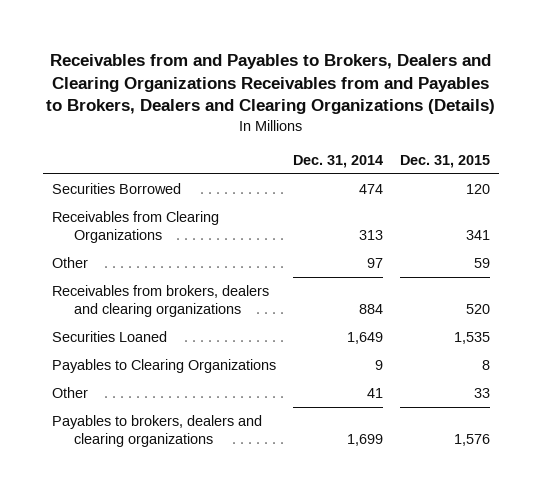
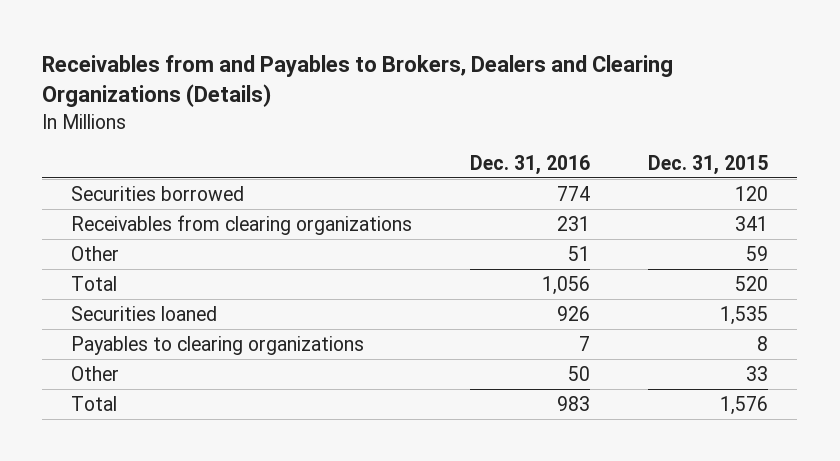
[45,53,495,115] Receivables from and Payables to Brokers, Dealers and Clearing Organizations Receivables from and Payables to Brokers, Dealers and Clearing Organizations (Details) -> [42,55,674,108] Receivables from and Payables to Brokers, Dealers and Clearing Organizations (Details)
[292,155,383,169] Dec. 31, 2014 -> none
none -> [470,154,591,175] Dec. 31, 2016
[51,182,181,194] Securities Borrowed -> [71,185,245,201] Securities borrowed
[51,210,219,244] Receivables from Clearing Organizations -> [71,214,413,235] Receivables from clearing organizations
[51,284,269,318] Receivables from brokers, dealers and clearing organizations -> [71,275,118,291] Total
[51,330,167,342] Securities Loaned -> [71,305,218,321] Securities loaned
[51,358,276,373] Payables to Clearing Organizations -> [71,335,365,355] Payables to clearing organizations
[51,414,262,448] Payables to brokers, dealers and clearing organizations -> [71,395,118,411] Total

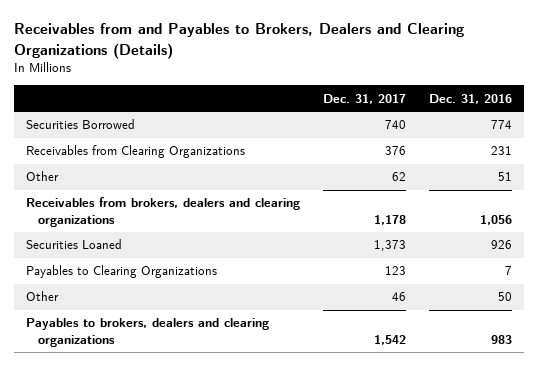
[648,154,769,175] Dec. 31, 2015 -> none
none -> [322,93,406,104] Dec. 31, 2017
[71,185,245,201] Securities borrowed -> [25,119,135,130] Securities Borrowed
[71,214,413,235] Receivables from clearing organizations -> [25,145,245,159] Receivables from Clearing Organizations
[71,275,118,291] Total -> [25,197,300,227] Receivables from brokers, dealers and clearing organizations
[71,305,218,321] Securities loaned -> [25,239,122,250] Securities Loaned
[71,335,365,355] Payables to clearing organizations -> [25,265,217,279] Payables to Clearing Organizations
[71,395,118,411] Total -> [25,318,269,347] Payables to brokers, dealers and clearing organizations

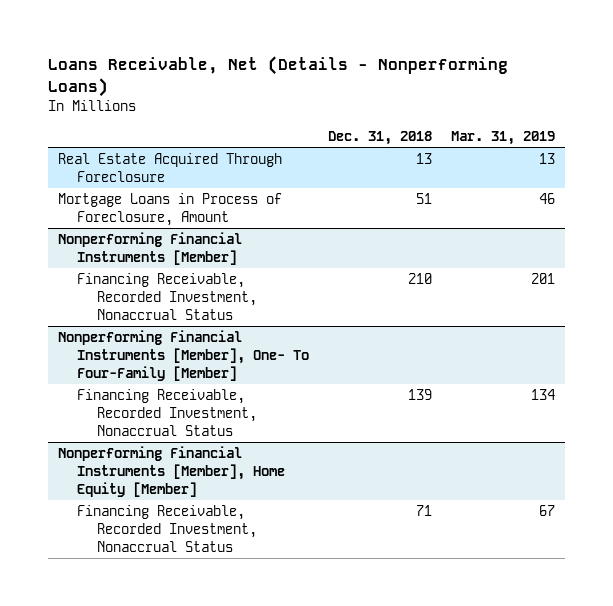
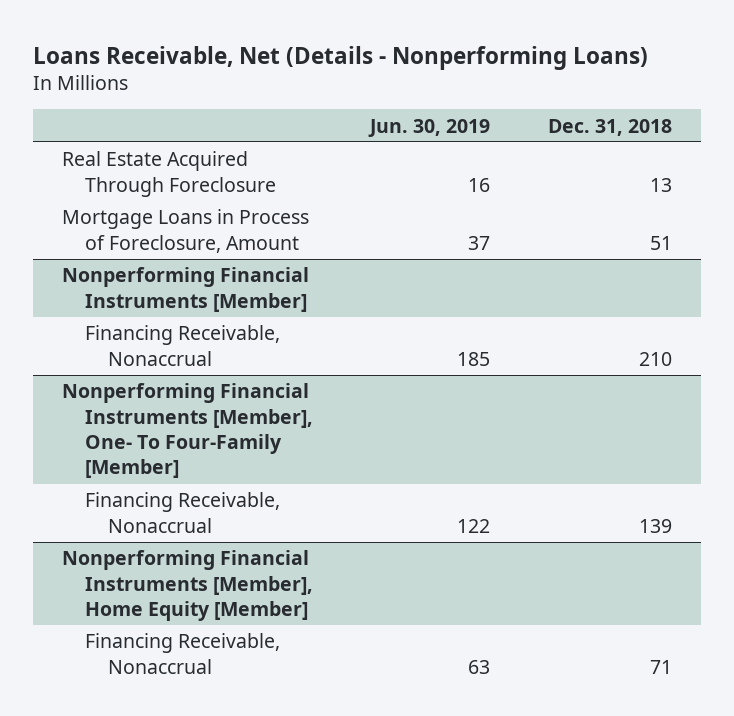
[451,131,556,146] Mar. 31, 2019 -> none
none -> [368,118,491,137] Jun. 30, 2019
[77,273,257,321] Financing Receivable, Recorded Investment, Nonaccrual Status -> [84,325,280,366] Financing Receivable, Nonaccrual
[77,389,257,437] Financing Receivable, Recorded Investment, Nonaccrual Status -> [84,492,280,533] Financing Receivable, Nonaccrual
[77,505,257,553] Financing Receivable, Recorded Investment, Nonaccrual Status -> [84,633,280,674] Financing Receivable, Nonaccrual

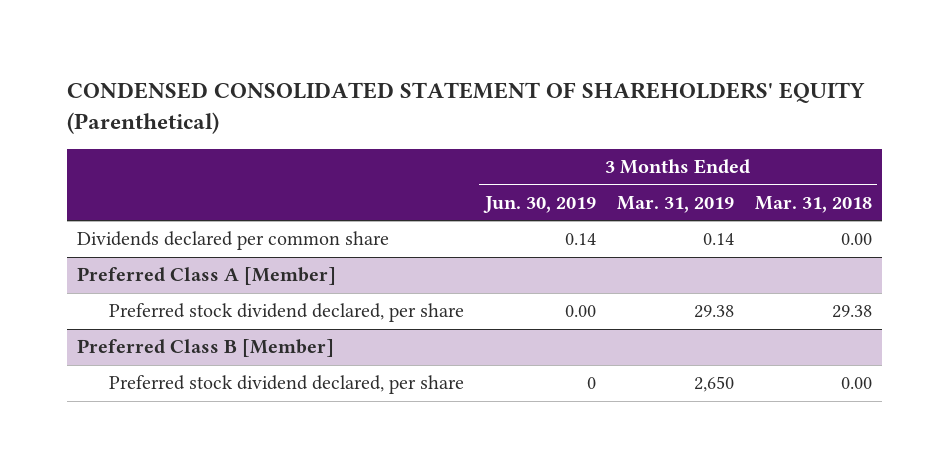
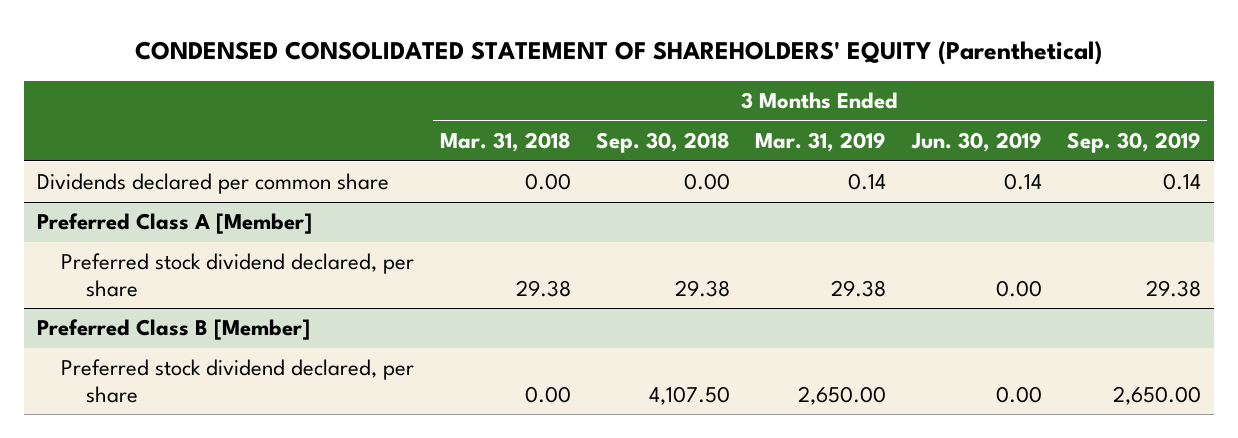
none -> [595,132,730,154] Sep. 30, 2018
none -> [1066,132,1201,154] Sep. 30, 2019
[586,377,596,390] 0 -> [995,385,1042,403] 0.00
[693,376,734,393] 2,650 -> [798,385,887,405] 2,650.00

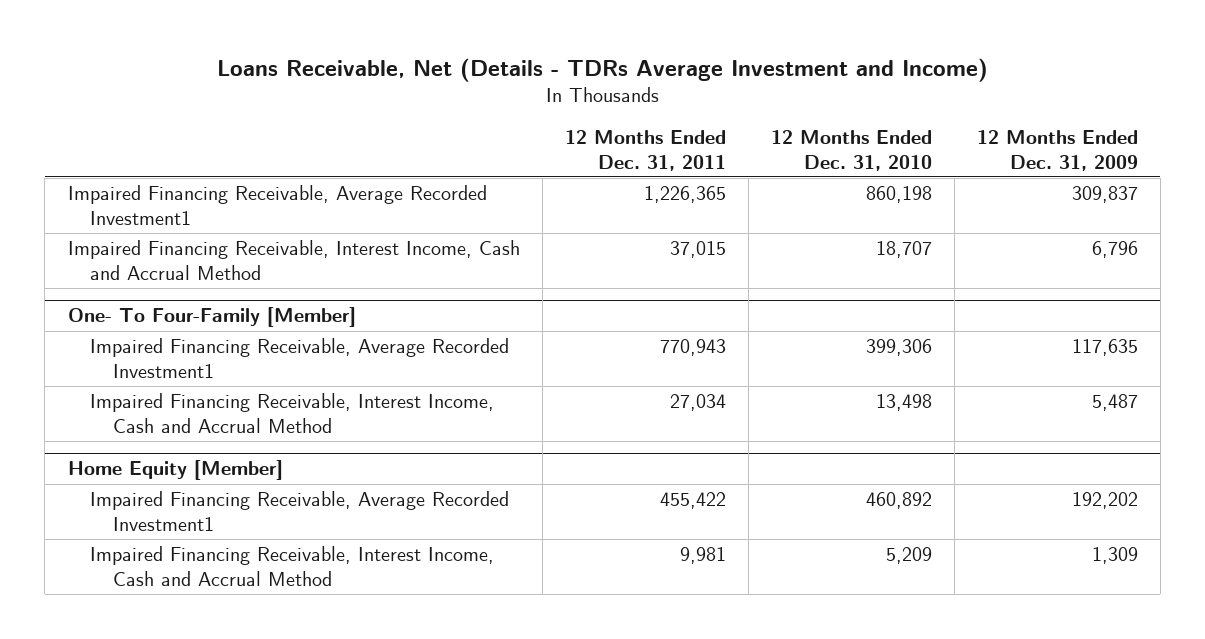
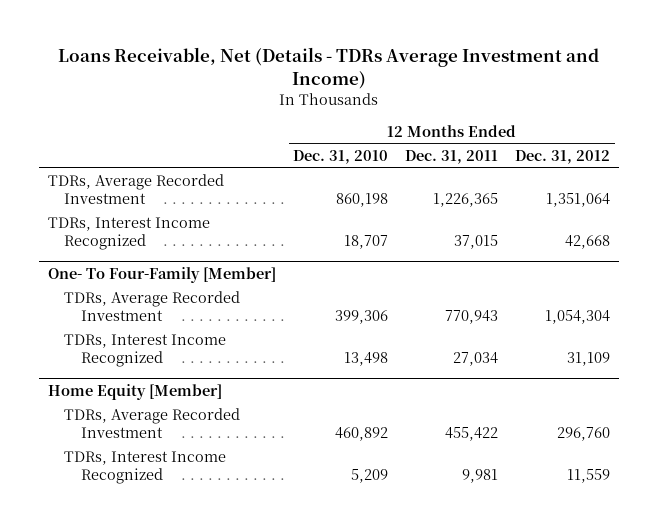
[976,129,1138,171] 12 Months Ended Dec. 31, 2009 -> none
none -> [515,150,611,165] Dec. 31, 2012
[67,184,487,225] Impaired Financing Receivable, Average Recorded Investment1 -> [47,174,224,205] TDRs, Average Recorded Investment
[67,239,520,280] Impaired Financing Receivable, Interest Income, Cash and Accrual Method -> [47,217,210,251] TDRs, Interest Income Recognized
[90,337,510,378] Impaired Financing Receivable, Average Recorded Investment1 -> [64,291,241,322] TDRs, Average Recorded Investment
[90,392,495,433] Impaired Financing Receivable, Interest Income, Cash and Accrual Method -> [64,334,227,368] TDRs, Interest Income Recognized
[90,490,510,531] Impaired Financing Receivable, Average Recorded Investment1 -> [64,408,241,439] TDRs, Average Recorded Investment
[90,545,495,586] Impaired Financing Receivable, Interest Income, Cash and Accrual Method -> [64,451,227,485] TDRs, Interest Income Recognized

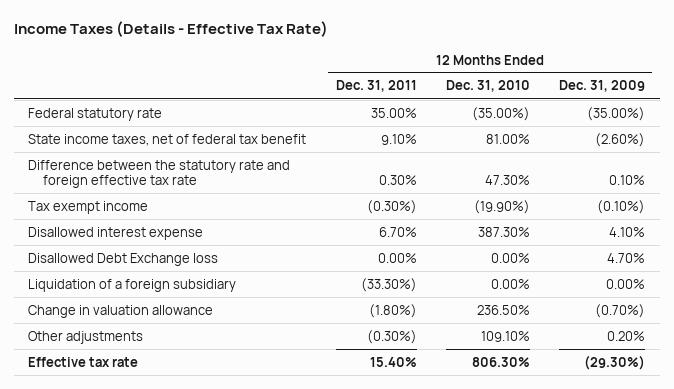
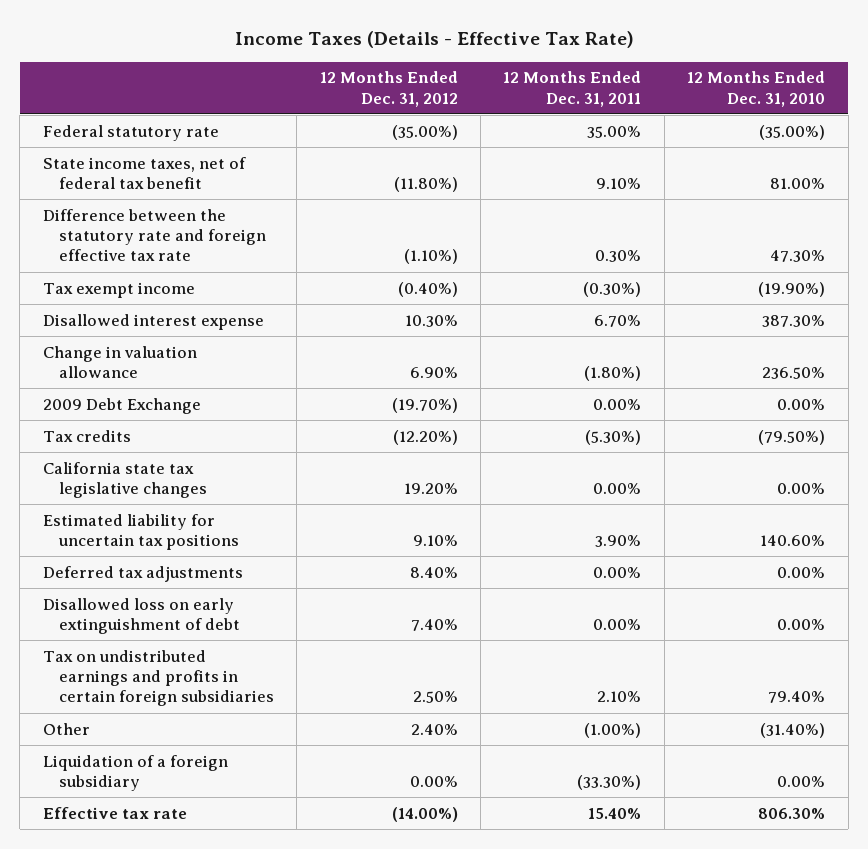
[559,80,646,93] Dec. 31, 2009 -> none
none -> [319,71,458,107] 12 Months Ended Dec. 31, 2012
[28,252,219,266] Disallowed Debt Exchange loss -> none
none -> [42,397,201,414] 2009 Debt Exchange
none -> [42,429,131,442] Tax credits
none -> [42,461,208,499] California state tax legislative changes
none -> [42,513,240,551] Estimated liability for uncertain tax positions
none -> [42,565,243,582] Deferred tax adjustments
none -> [42,597,241,635] Disallowed loss on early extinguishment of debt
none -> [42,649,275,707] Tax on undistributed earnings and profits in certain foreign subsidiaries
[28,330,144,344] Other adjustments -> [42,722,90,735] Other
[366,329,417,344] (0.30%) -> [584,722,642,738] (1.00%)
[480,330,530,342] 109.10% -> [760,722,826,738] (31.40%)
[28,278,237,292] Liquidation of a foreign subsidiary -> [42,754,228,792] Liquidation of a foreign subsidiary

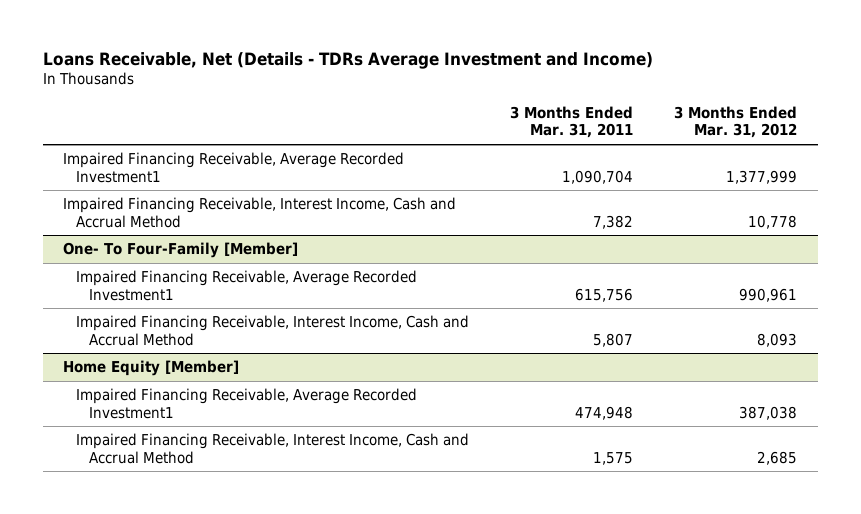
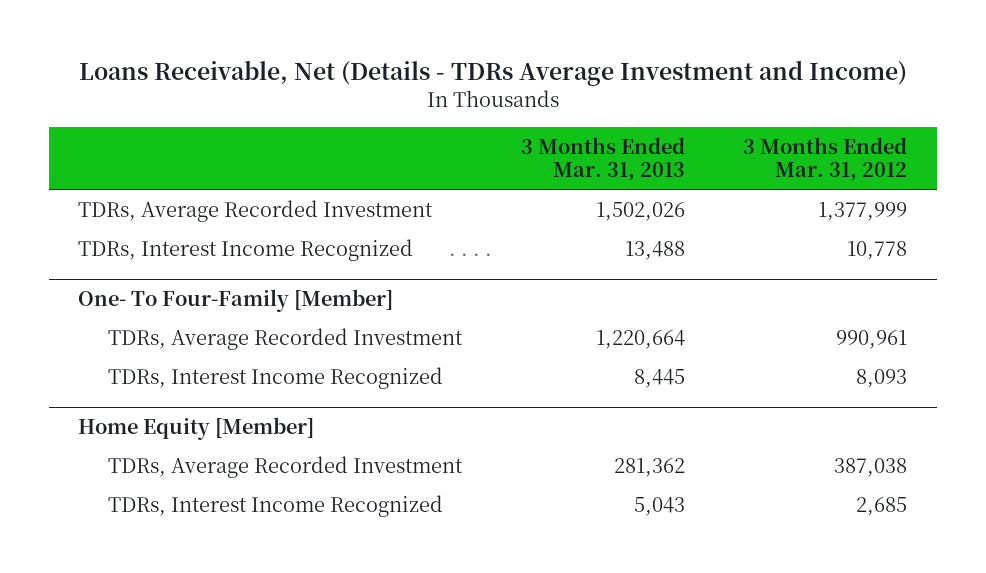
[510,105,634,139] 3 Months Ended Mar. 31, 2011 -> none
none -> [520,137,685,182] 3 Months Ended Mar. 31, 2013
[63,152,405,183] Impaired Financing Receivable, Average Recorded Investment1 -> [78,199,434,222] TDRs, Average Recorded Investment
[63,197,457,228] Impaired Financing Receivable, Interest Income, Cash and Accrual Method -> [78,238,414,261] TDRs, Interest Income Recognized
[75,270,417,301] Impaired Financing Receivable, Average Recorded Investment1 -> [108,327,464,350] TDRs, Average Recorded Investment
[75,315,469,346] Impaired Financing Receivable, Interest Income, Cash and Accrual Method -> [108,366,444,389] TDRs, Interest Income Recognized
[75,388,417,419] Impaired Financing Receivable, Average Recorded Investment1 -> [108,455,464,478] TDRs, Average Recorded Investment
[75,433,469,464] Impaired Financing Receivable, Interest Income, Cash and Accrual Method -> [108,494,444,517] TDRs, Interest Income Recognized

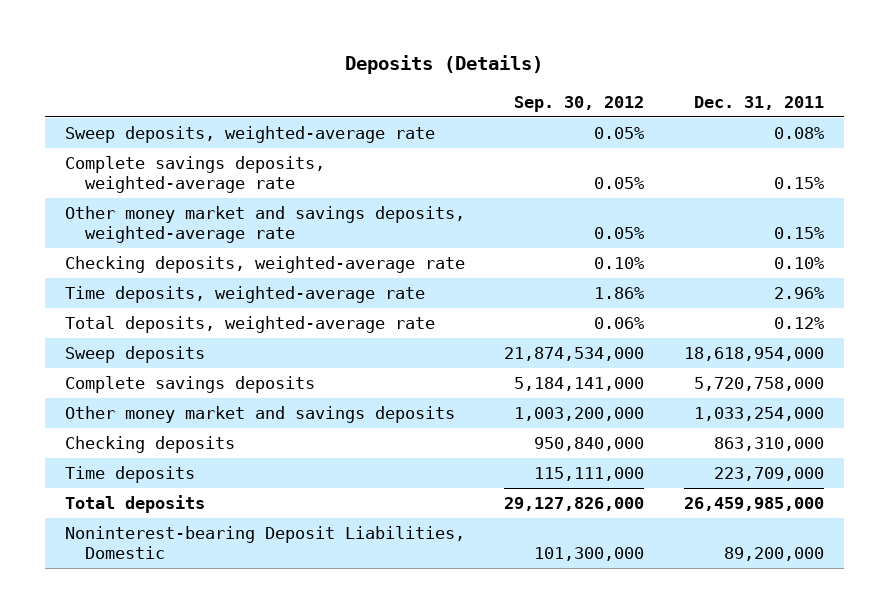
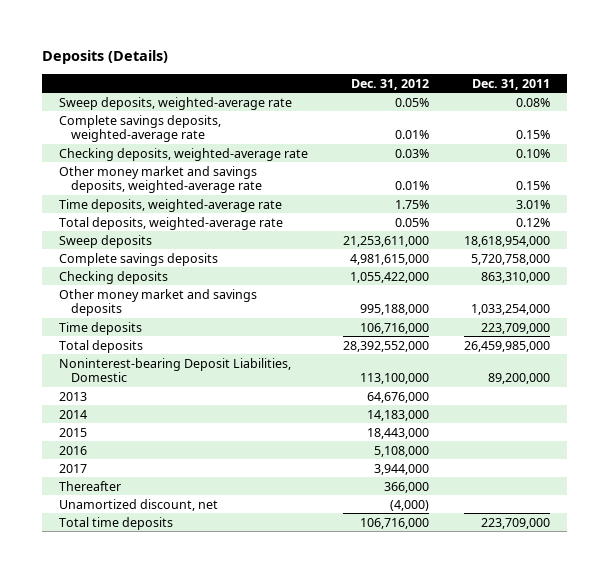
[514,95,645,112] Sep. 30, 2012 -> none
none -> [351,78,430,90] Dec. 31, 2012
[64,206,465,243] Other money market and savings deposits, weighted-average rate -> [59,165,262,194] Other money market and savings deposits, weighted-average rate
[774,287,825,300] 2.96% -> [515,199,550,209] 3.01%
[64,406,455,424] Other money market and savings deposits -> [59,288,258,317] Other money market and savings deposits
none -> [59,391,88,401] 2013
none -> [59,409,88,419] 2014
none -> [59,427,88,437] 2015
none -> [59,445,88,455] 2016
none -> [59,463,88,473] 2017
none -> [59,480,122,491] Thereafter
none -> [59,498,219,511] Unamortized discount, net
none -> [59,516,174,530] Total time deposits

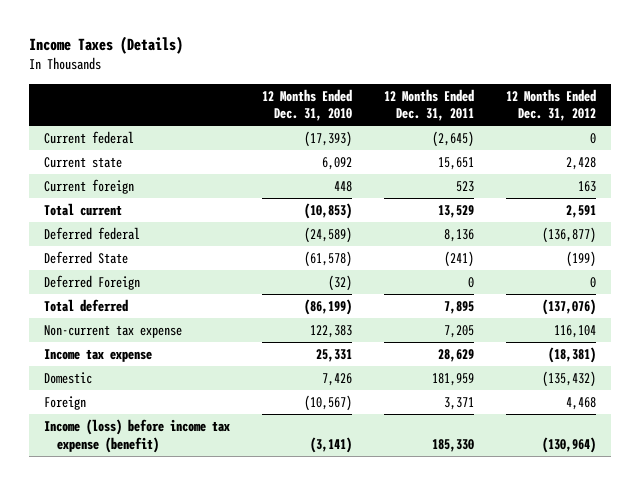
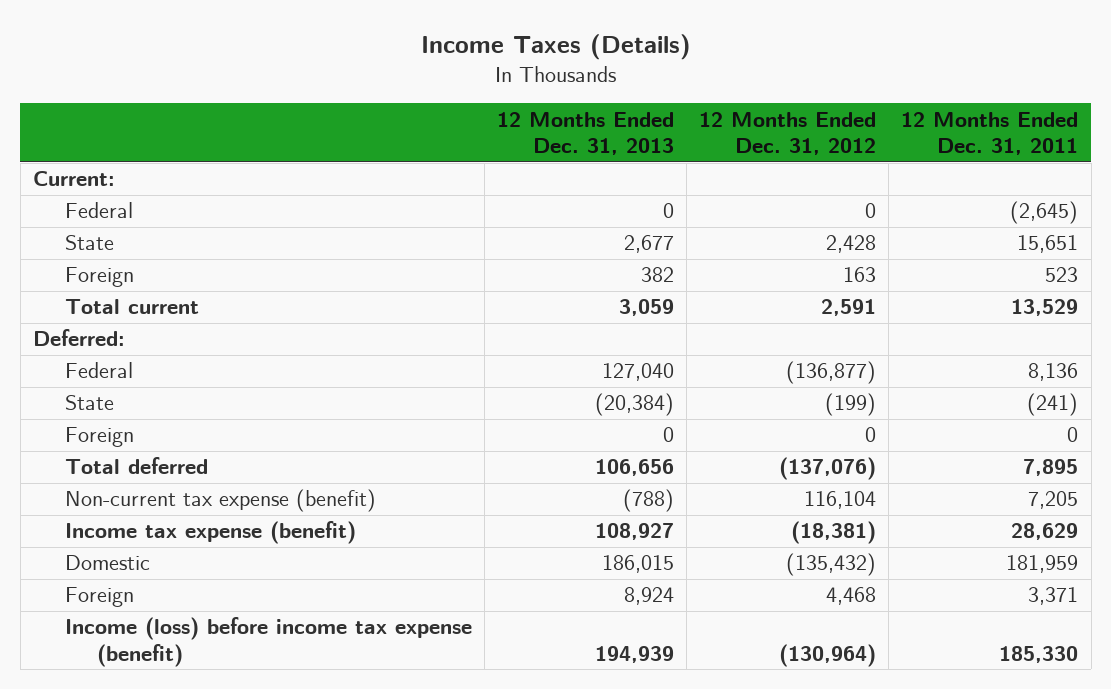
[262,88,353,122] 12 Months Ended Dec. 31, 2010 -> none
none -> [497,111,675,156] 12 Months Ended Dec. 31, 2013
none -> [32,171,115,187] Current:
[44,130,135,144] Current federal -> [65,202,134,219] Federal
[44,156,123,168] Current state -> [65,235,115,251] State
[44,178,135,194] Current foreign -> [65,267,135,288] Foreign
none -> [32,329,125,347] Deferred:
[44,226,141,240] Deferred federal -> [65,362,134,379] Federal
[44,250,129,264] Deferred State -> [65,395,115,411] State
[44,274,141,290] Deferred Foreign -> [65,427,135,448] Foreign
[44,324,183,338] Non-current tax expense -> [65,489,377,513] Non-current tax expense (benefit)
[44,348,153,362] Income tax expense -> [65,521,357,545] Income tax expense (benefit)

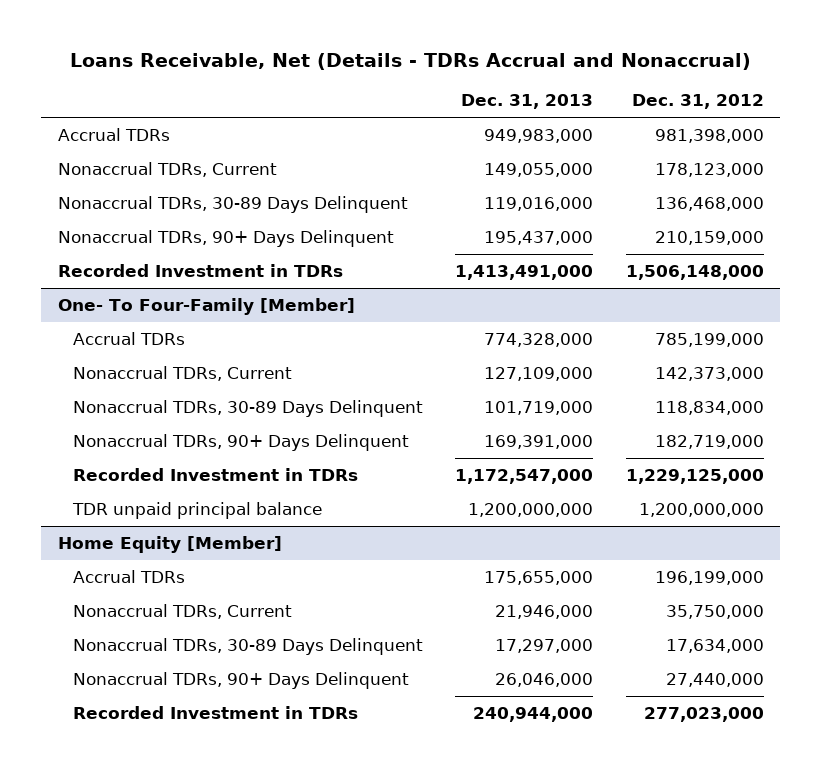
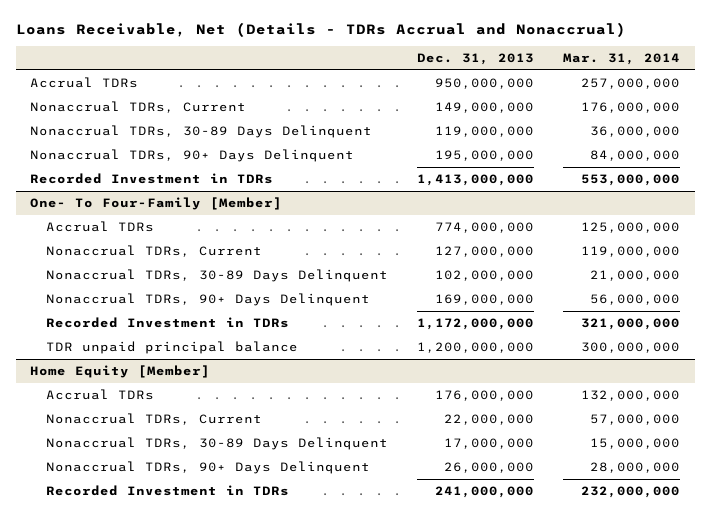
[631,94,764,110] Dec. 31, 2012 -> none
none -> [563,52,681,65] Mar. 31, 2014
[484,128,594,143] 949,983,000 -> [434,77,534,89] 950,000,000
[484,162,594,177] 149,055,000 -> [434,101,534,113] 149,000,000
[484,196,594,211] 119,016,000 -> [434,125,534,137] 119,000,000
[484,230,594,245] 195,437,000 -> [434,149,534,161] 195,000,000
[455,264,594,280] 1,413,491,000 -> [416,173,534,186] 1,413,000,000
[484,332,594,347] 774,328,000 -> [434,221,534,233] 774,000,000
[484,366,594,381] 127,109,000 -> [434,245,534,257] 127,000,000
[484,400,594,415] 101,719,000 -> [434,269,534,281] 102,000,000
[484,434,594,449] 169,391,000 -> [434,293,534,305] 169,000,000
[455,468,594,484] 1,172,547,000 -> [416,317,534,330] 1,172,000,000
[484,570,594,585] 175,655,000 -> [434,389,534,401] 176,000,000
[495,604,594,619] 21,946,000 -> [443,413,534,425] 22,000,000
[495,638,594,653] 17,297,000 -> [443,437,534,449] 17,000,000
[495,672,594,687] 26,046,000 -> [443,461,534,473] 26,000,000
[473,706,594,722] 240,944,000 -> [434,485,534,498] 241,000,000

